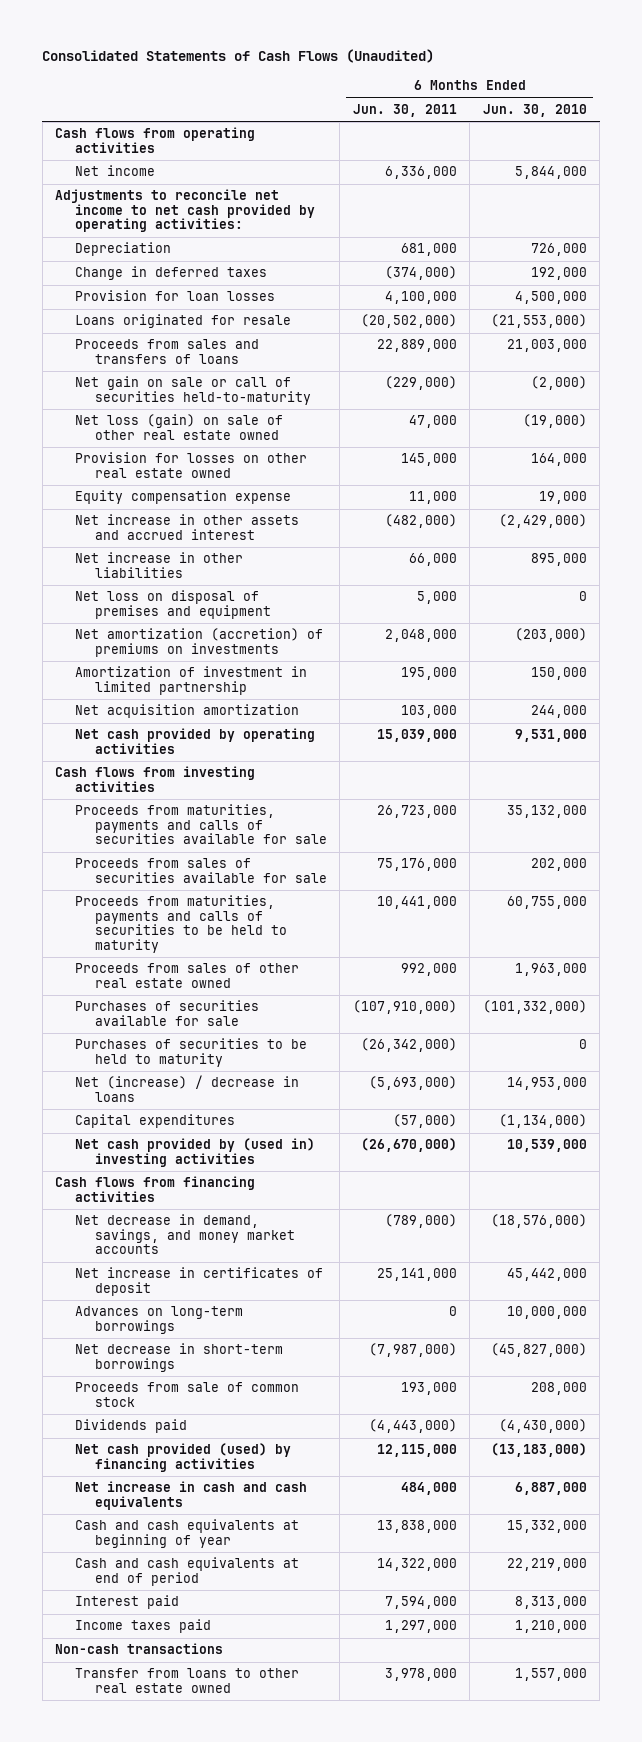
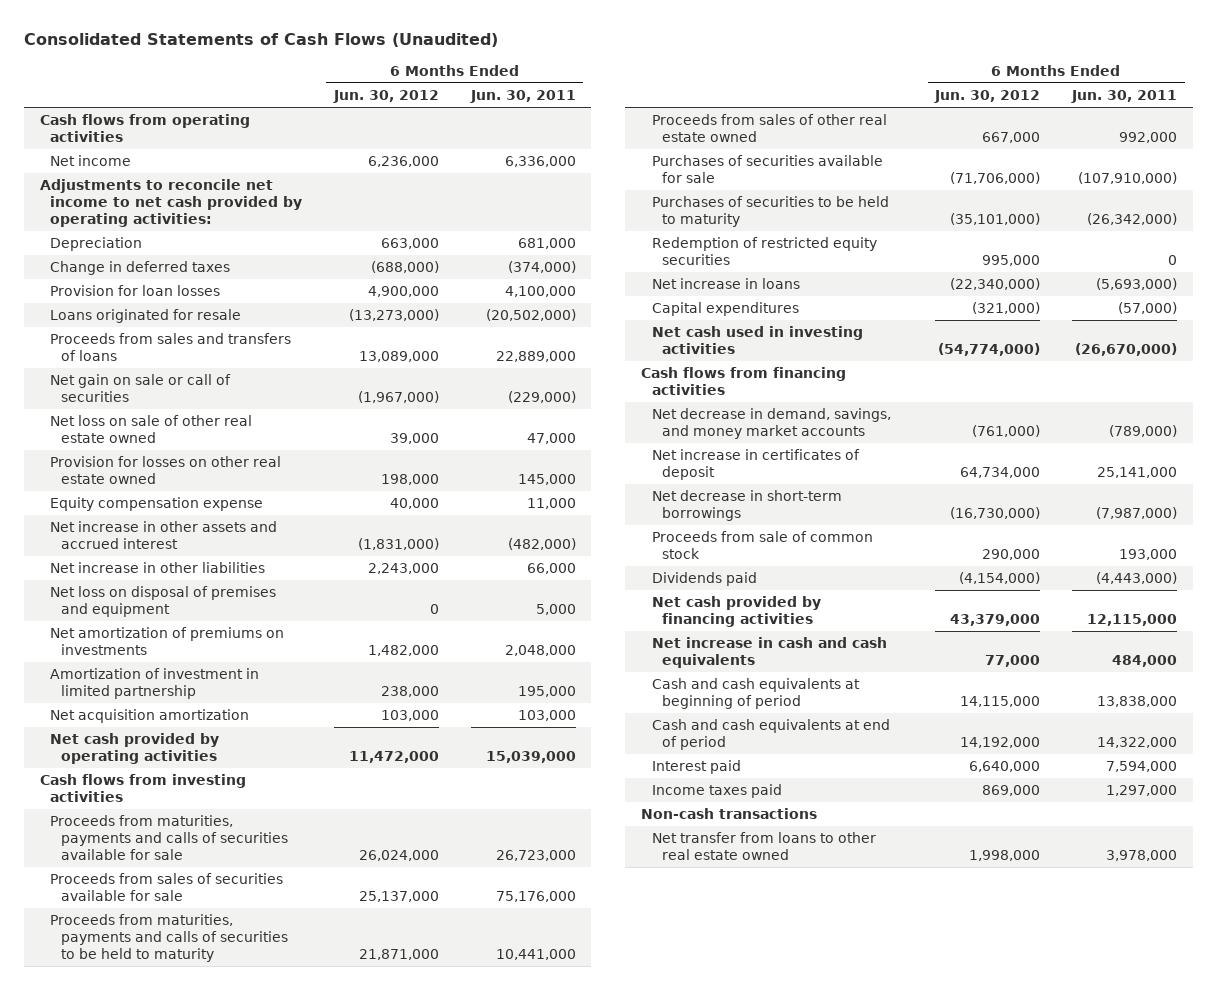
[482,103,587,117] Jun. 30, 2010 -> none
none -> [332,89,439,103] Jun. 30, 2012
[74,376,311,405] Net gain on sale or call of securities held-to-maturity -> [50,374,232,402] Net gain on sale or call of securities
[74,414,283,440] Net loss (gain) on sale of other real estate owned -> [50,415,253,443] Net loss on sale of other real estate owned
[74,628,323,657] Net amortization (accretion) of premiums on investments -> [50,627,285,655] Net amortization of premiums on investments
none -> [651,237,877,265] Redemption of restricted equity securities
[74,1075,299,1102] Net (increase) / decrease in loans -> [651,278,800,290] Net increase in loans
[74,1138,315,1167] Net cash provided by (used in) investing activities -> [651,326,863,354] Net cash used in investing activities
[74,1306,243,1334] Advances on long-term borrowings -> none
[74,1443,291,1472] Net cash provided (used) by financing activities -> [651,596,821,627] Net cash provided by financing activities
[74,1519,299,1548] Cash and cash equivalents at beginning of year -> [651,678,860,709] Cash and cash equivalents at beginning of period
[74,1668,299,1693] Transfer from loans to other real estate owned -> [651,832,876,860] Net transfer from loans to other real estate owned

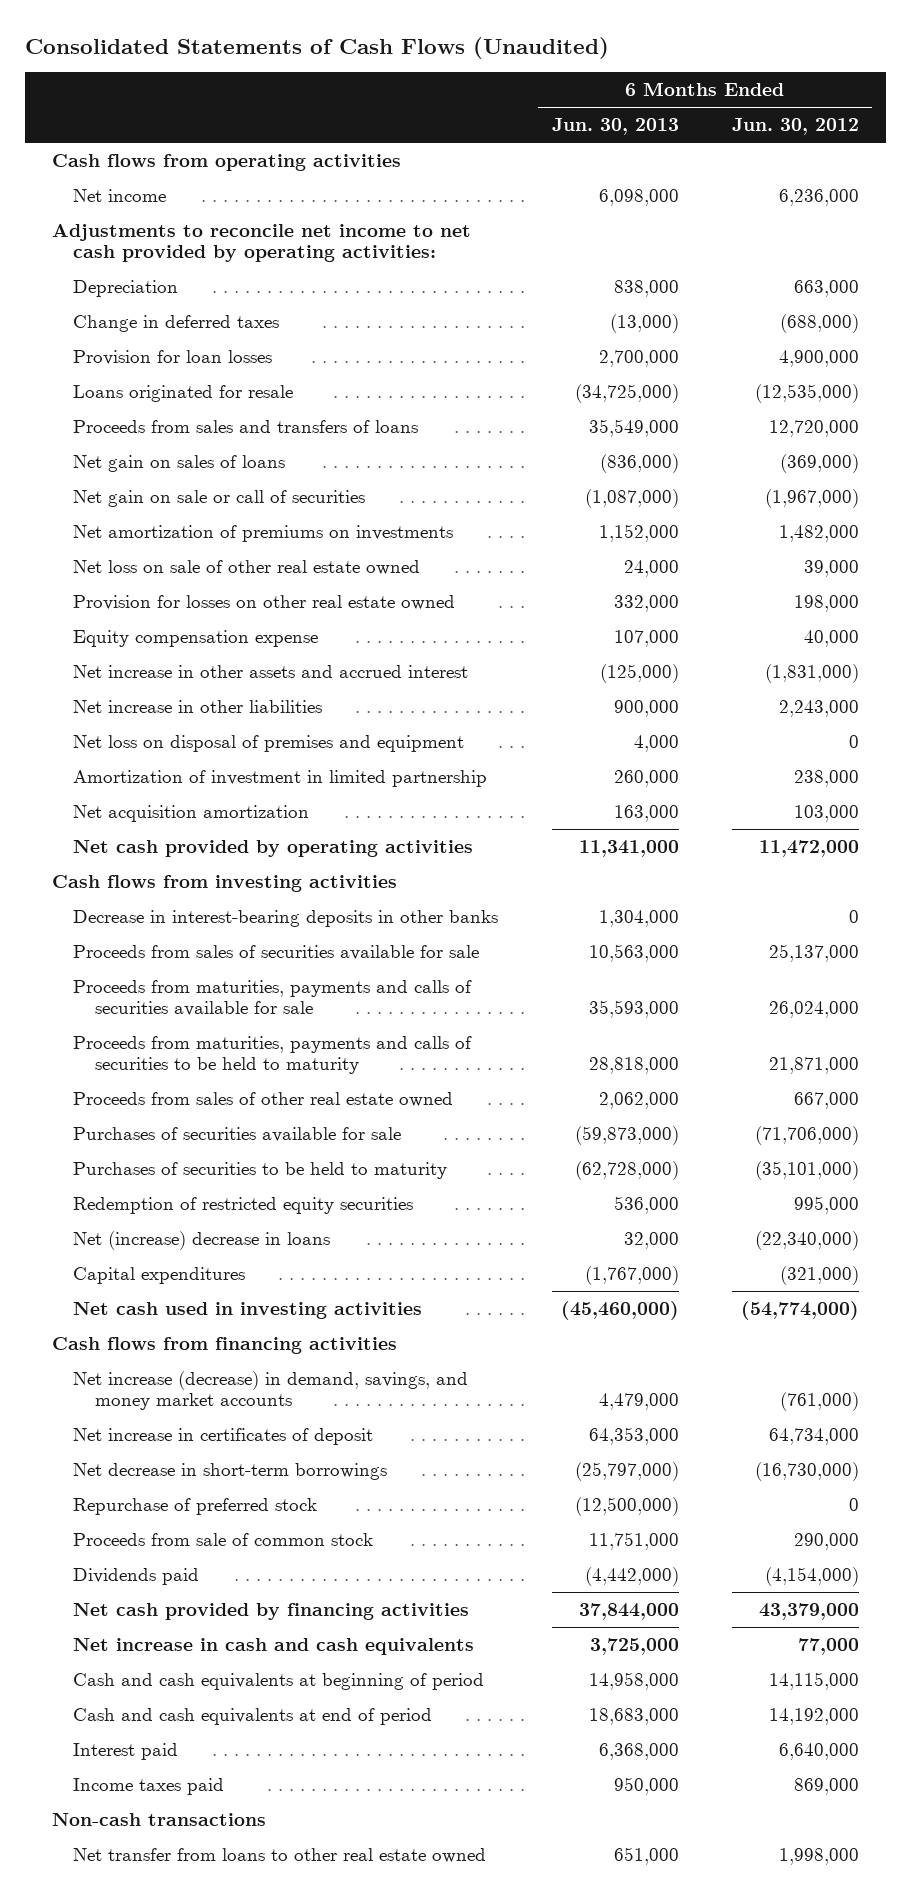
[469,89,576,103] Jun. 30, 2011 -> none
none -> [551,118,679,136] Jun. 30, 2013
[348,309,439,322] (13,273,000) -> [755,383,860,403] (12,535,000)
[358,350,439,362] 13,089,000 -> [769,419,860,437] 12,720,000
none -> [73,454,286,472] Net gain on sales of loans
[50,627,285,655] Net amortization of premiums on investments -> [73,524,454,542] Net amortization of premiums on investments
none -> [73,909,499,927] Decrease in interest-bearing deposits in other banks
[50,815,288,860] Proceeds from maturities, payments and calls of securities available for sale -> [73,979,473,1017] Proceeds from maturities, payments and calls of securities available for sale
[651,278,800,290] Net increase in loans -> [73,1230,331,1250] Net (increase) decrease in loans
[651,408,891,439] Net decrease in demand, savings, and money market accounts -> [73,1370,469,1411] Net increase (decrease) in demand, savings, and money market accounts
none -> [73,1497,318,1515] Repurchase of preferred stock

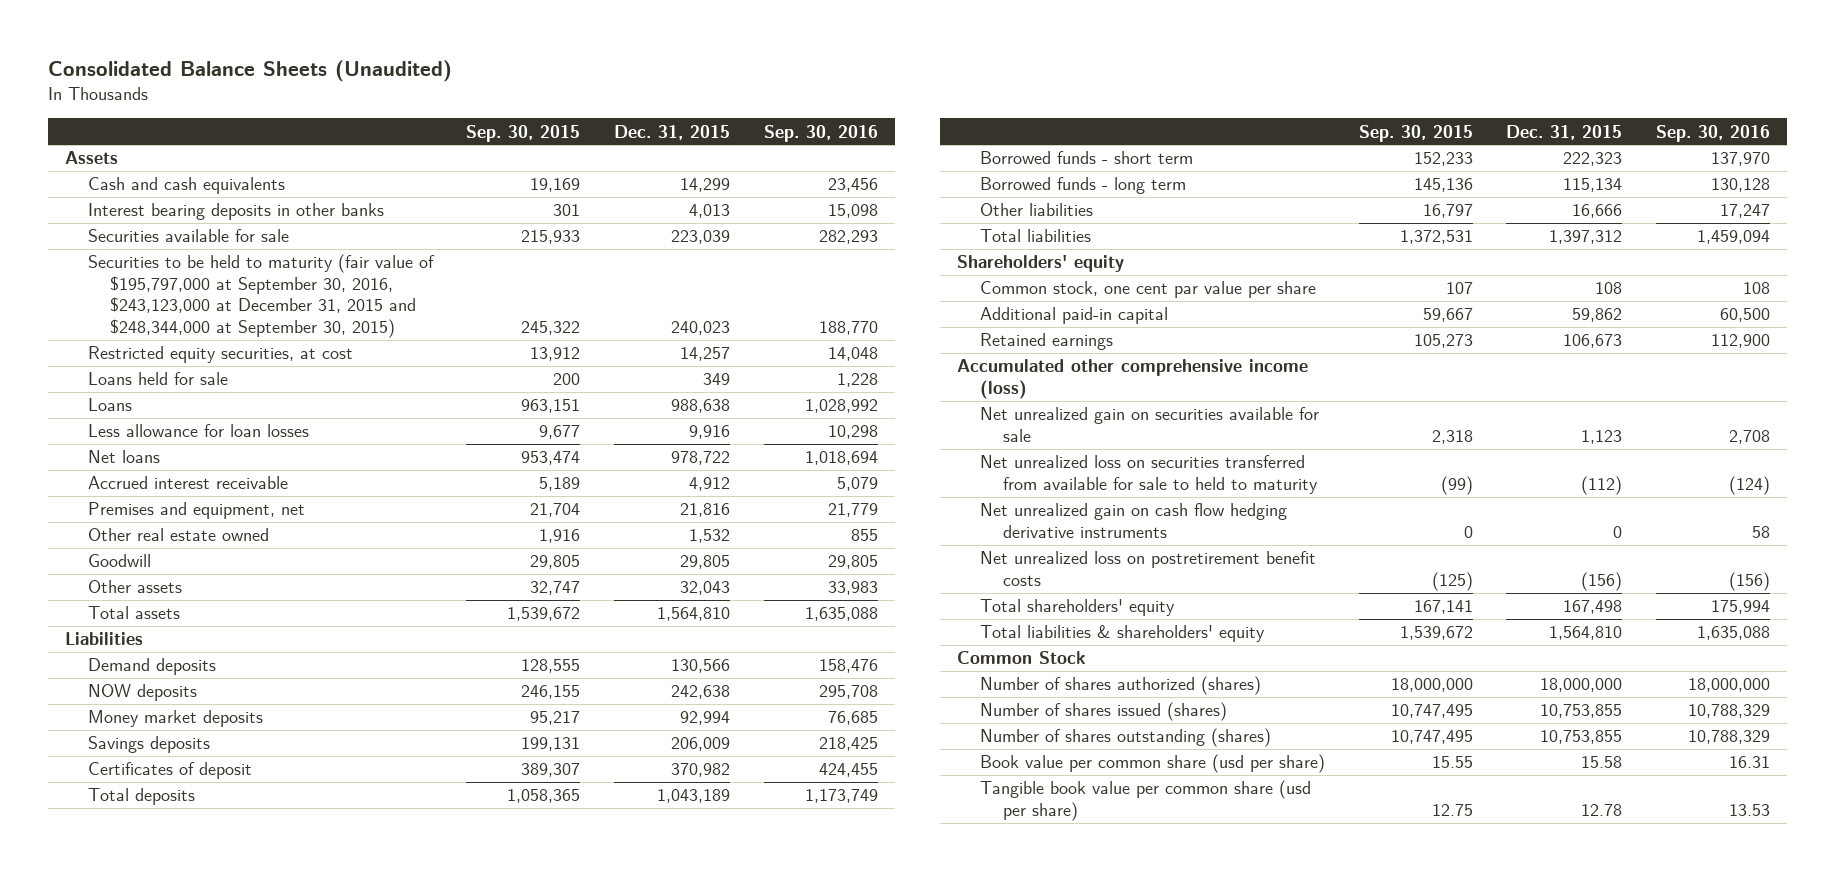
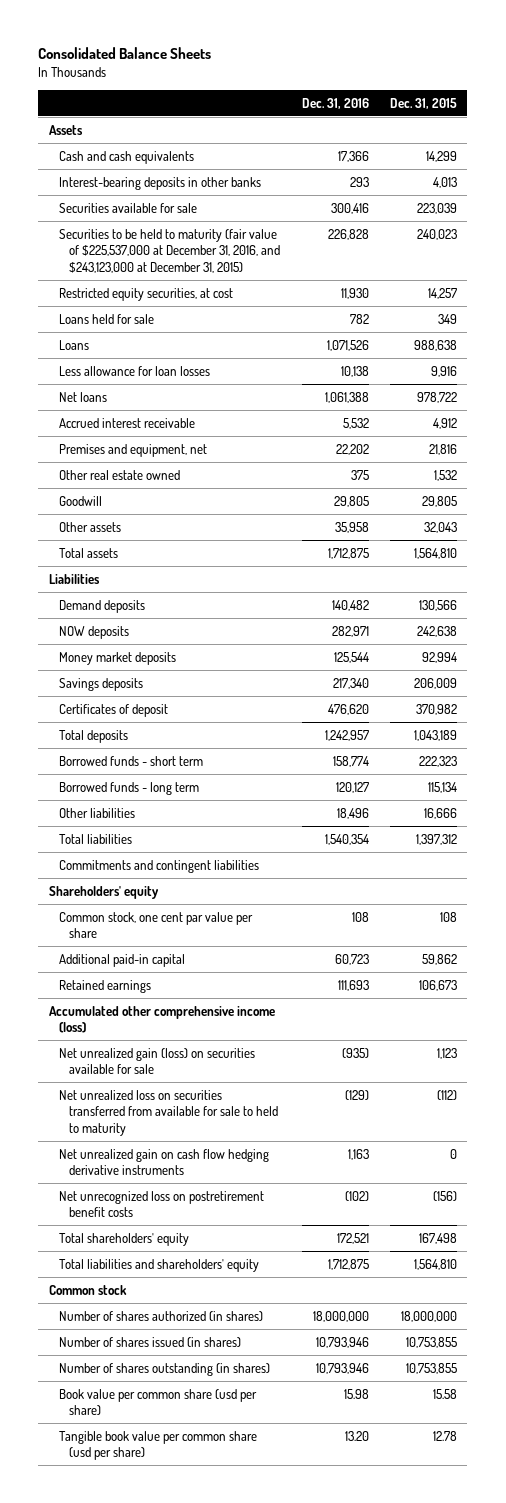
[47,59,452,82] Consolidated Balance Sheets (Unaudited) -> [38,46,212,59] Consolidated Balance Sheets
[466,124,581,142] Sep. 30, 2015 -> none
[764,124,879,142] Sep. 30, 2016 -> none
none -> [301,97,369,109] Dec. 31, 2016
[87,203,384,221] Interest bearing deposits in other banks -> [59,176,262,190] Interest-bearing deposits in other banks
[87,254,435,338] Securities to be held to maturity (fair value of $195,797,000 at September 30, 2016, $243,123,000 at December 31, 2015 and $248,344,000 at September 30, 2015) -> [59,228,281,273] Securities to be held to maturity (fair value of $225,537,000 at December 31, 2016, and $243,123,000 at December 31, 2015)
none -> [59,859,260,873] Commitments and contingent liabilities
[979,407,1319,442] Net unrealized gain on securities available for sale -> [59,1047,256,1075] Net unrealized gain (loss) on securities available for sale
[979,551,1316,586] Net unrealized loss on postretirement benefit costs -> [59,1190,265,1218] Net unrecognized loss on postretirement benefit costs
[979,625,1265,643] Total liabilities & shareholders' equity -> [59,1258,260,1272] Total liabilities and shareholders' equity
[956,651,1086,665] Common Stock -> [48,1284,127,1295] Common stock
[979,676,1261,696] Number of shares authorized (shares) -> [59,1310,264,1321] Number of shares authorized (in shares)
[979,702,1227,722] Number of shares issued (shares) -> [59,1336,242,1347] Number of shares issued (in shares)
[979,728,1271,748] Number of shares outstanding (shares) -> [59,1362,271,1376] Number of shares outstanding (in shares)

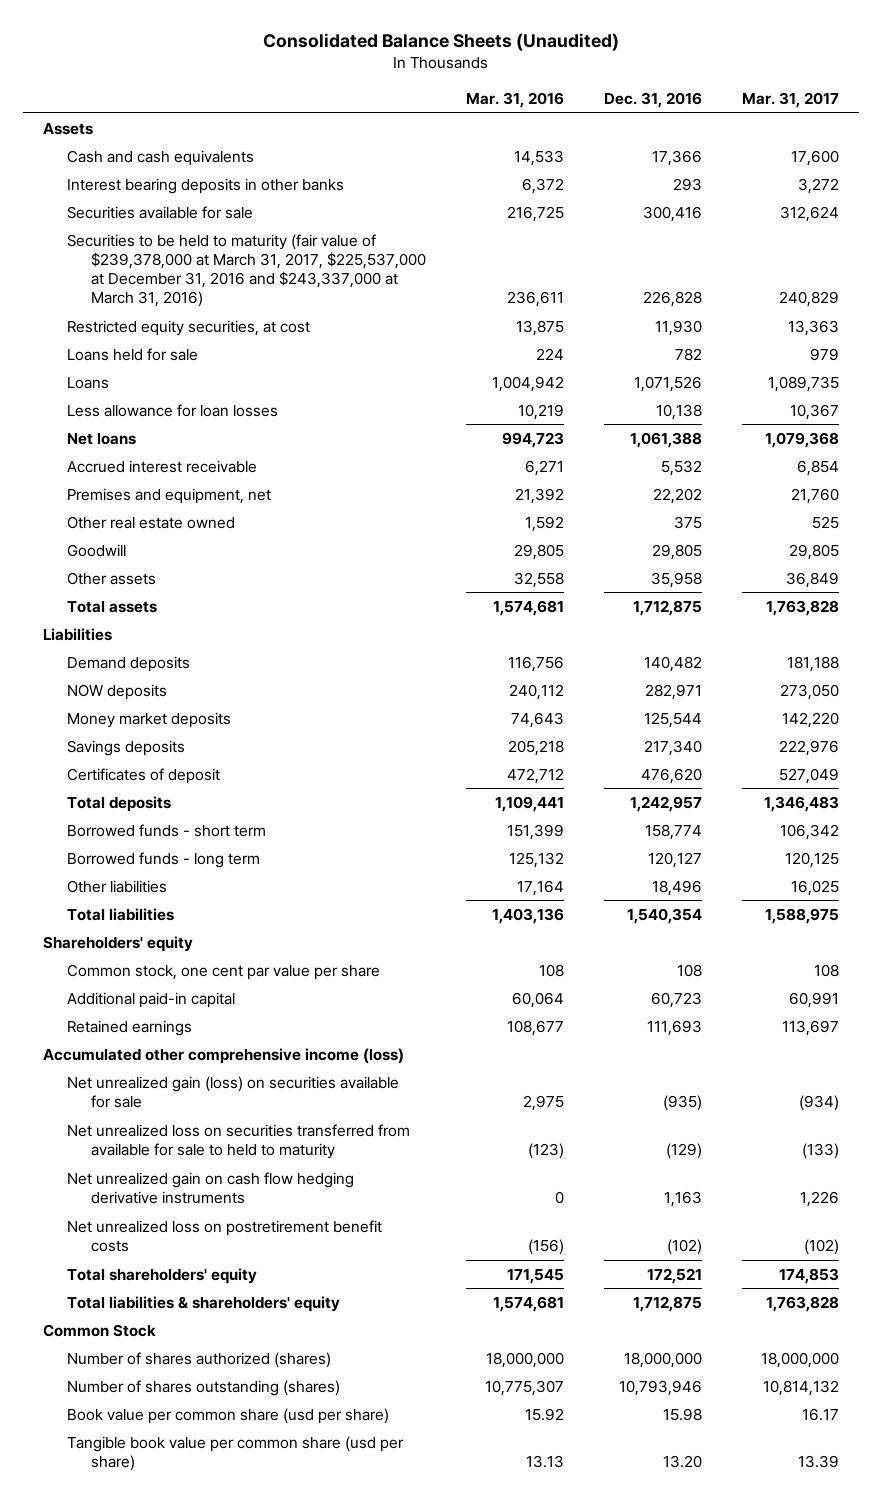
[38,46,212,59] Consolidated Balance Sheets -> [263,33,620,52] Consolidated Balance Sheets (Unaudited)
[389,97,457,109] Dec. 31, 2015 -> none
none -> [465,91,564,108] Mar. 31, 2016
none -> [742,91,840,108] Mar. 31, 2017
[59,176,262,190] Interest-bearing deposits in other banks -> [66,177,344,194] Interest bearing deposits in other banks
[59,228,281,273] Securities to be held to maturity (fair value of $225,537,000 at December 31, 2016, and $243,123,000 at December 31, 2015) -> [66,233,426,308] Securities to be held to maturity (fair value of $239,378,000 at March 31, 2017, $225,537,000 at December 31, 2016 and $243,337,000 at March 31, 2016)
[59,859,260,873] Commitments and contingent liabilities -> none
[59,1190,265,1218] Net unrecognized loss on postretirement benefit costs -> [66,1219,382,1252] Net unrealized loss on postretirement benefit costs
[59,1336,242,1347] Number of shares issued (in shares) -> none
[59,1258,260,1272] Total liabilities and shareholders' equity -> [66,1295,340,1312] Total liabilities & shareholders' equity
[48,1284,127,1295] Common stock -> [42,1323,156,1337] Common Stock
[59,1310,264,1321] Number of shares authorized (in shares) -> [66,1351,331,1368] Number of shares authorized (shares)
[59,1362,271,1376] Number of shares outstanding (in shares) -> [66,1379,340,1396] Number of shares outstanding (shares)

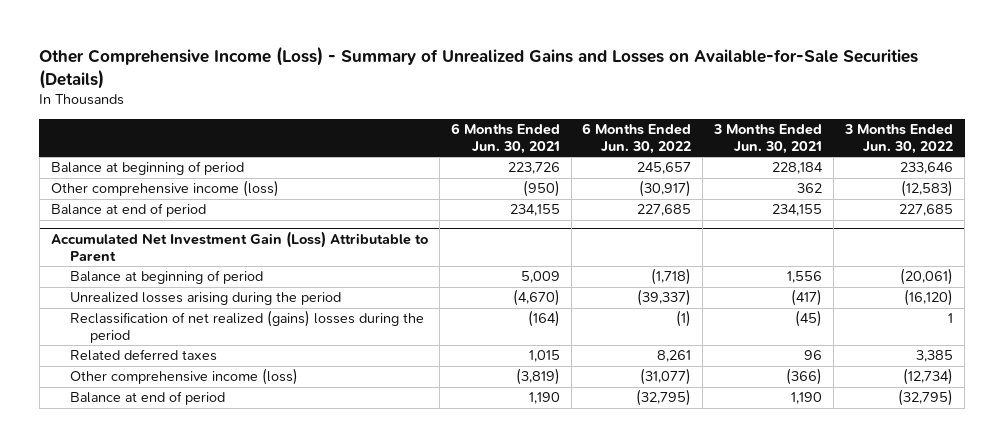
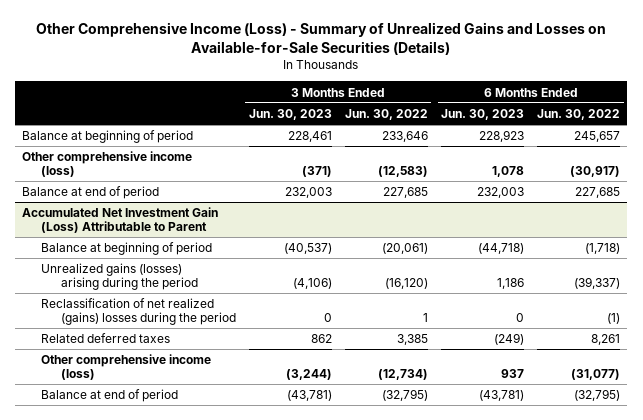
[450,123,560,155] 6 Months Ended Jun. 30, 2021 -> none
[713,124,823,155] 3 Months Ended Jun. 30, 2021 -> none
none -> [248,109,332,121] Jun. 30, 2023
none -> [441,109,525,121] Jun. 30, 2023
[70,292,342,306] Unrealized losses arising during the period -> [41,263,198,291] Unrealized gains (losses) arising during the period

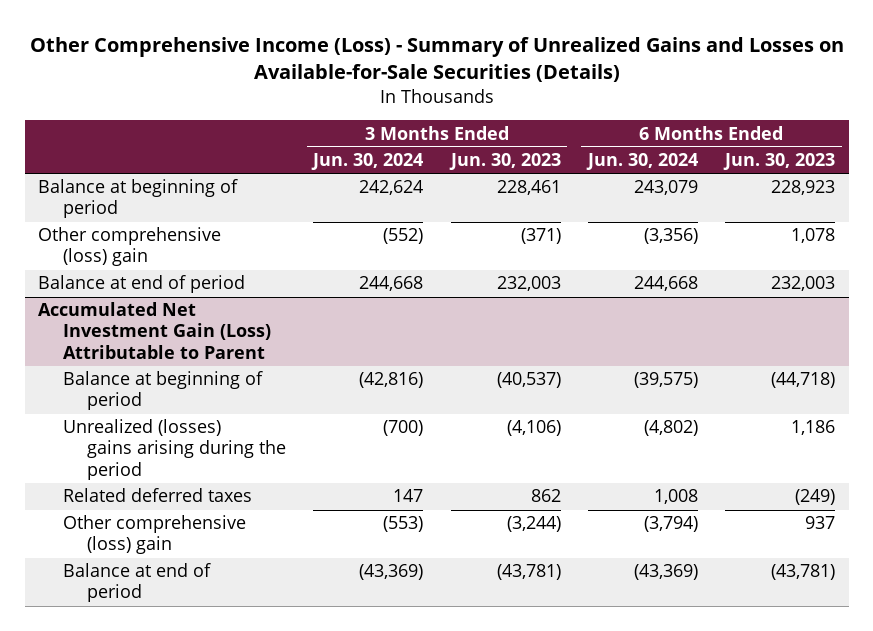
[345,109,429,121] Jun. 30, 2022 -> none
[537,109,621,121] Jun. 30, 2022 -> none
none -> [311,153,424,171] Jun. 30, 2024
none -> [585,153,698,171] Jun. 30, 2024
[22,151,193,178] Other comprehensive income (loss) -> [38,227,222,267] Other comprehensive (loss) gain
[41,298,236,326] Reclassification of net realized (gains) losses during the period -> none
[41,263,198,291] Unrealized gains (losses) arising during the period -> [62,419,287,480] Unrealized (losses) gains arising during the period
[41,354,212,381] Other comprehensive income (loss) -> [62,515,246,555] Other comprehensive (loss) gain

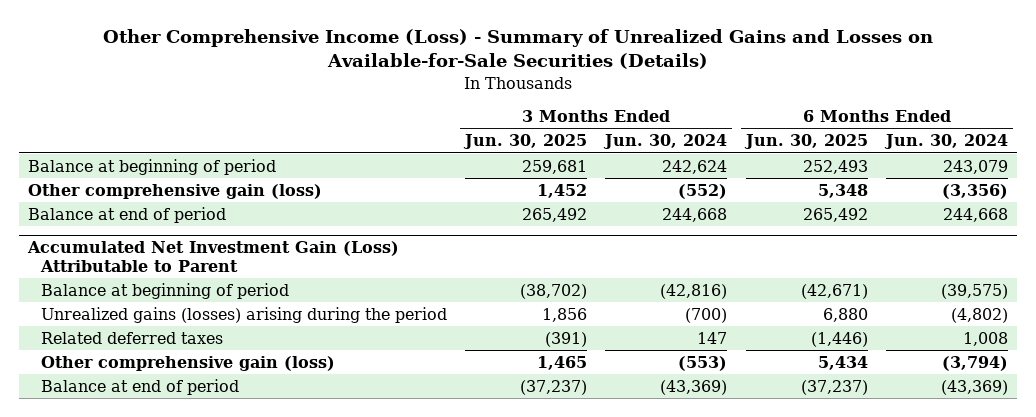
[448,153,561,171] Jun. 30, 2023 -> none
[723,153,836,171] Jun. 30, 2023 -> none
none -> [462,134,587,150] Jun. 30, 2025
none -> [743,134,868,150] Jun. 30, 2025
[38,227,222,267] Other comprehensive (loss) gain -> [27,183,322,199] Other comprehensive gain (loss)
[62,419,287,480] Unrealized (losses) gains arising during the period -> [40,306,447,323] Unrealized gains (losses) arising during the period
[62,515,246,555] Other comprehensive (loss) gain -> [40,355,335,371] Other comprehensive gain (loss)

